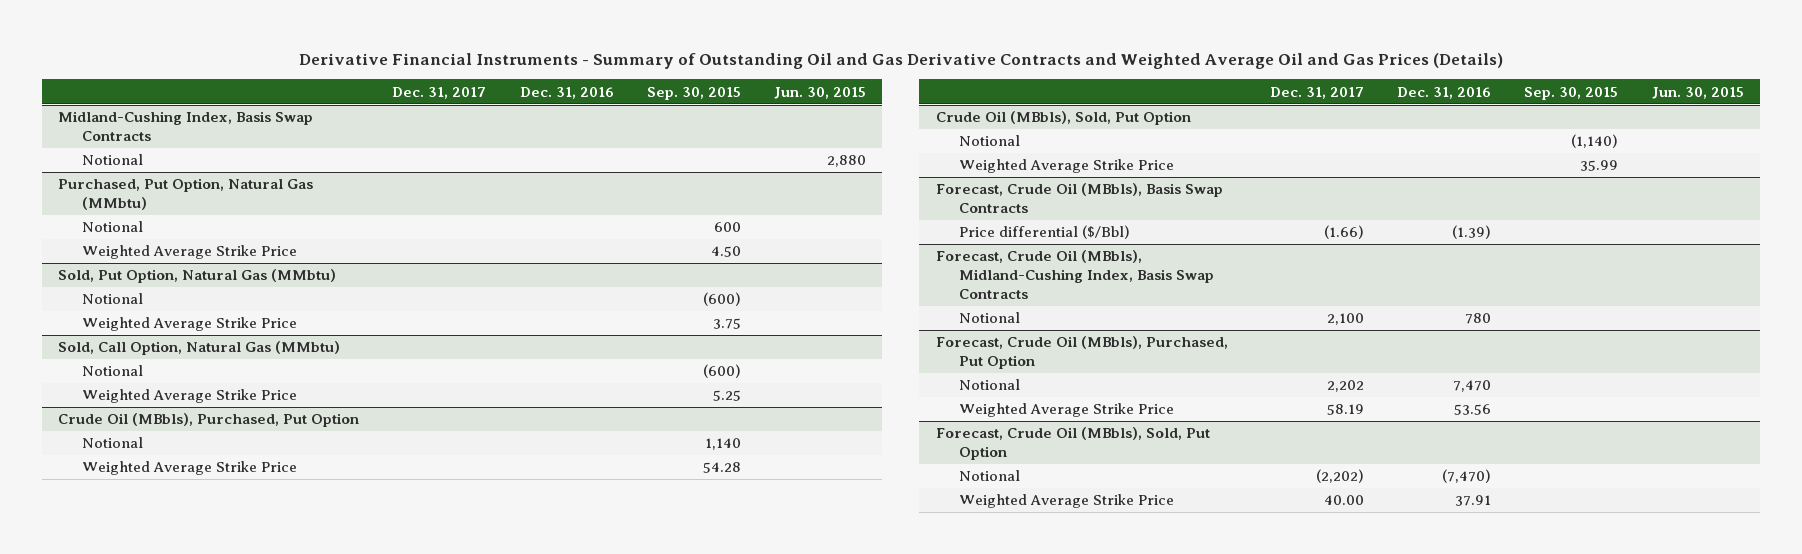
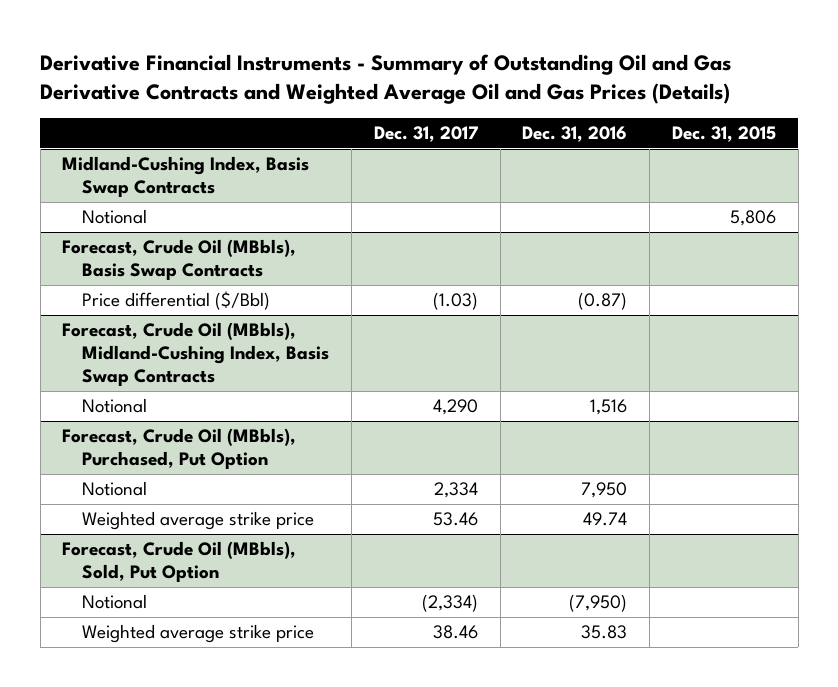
[646,86,741,100] Sep. 30, 2015 -> none
[773,86,866,99] Jun. 30, 2015 -> none
none -> [671,126,776,143] Dec. 31, 2015
[58,178,314,210] Purchased, Put Option, Natural Gas (MMbtu) -> none
[81,221,143,233] Notional -> none
[81,245,297,260] Weighted Average Strike Price -> none
[58,269,337,284] Sold, Put Option, Natural Gas (MMbtu) -> none
[81,293,143,305] Notional -> none
[81,317,297,332] Weighted Average Strike Price -> none
[58,341,341,356] Sold, Call Option, Natural Gas (MMbtu) -> none
[81,365,143,377] Notional -> none
[81,389,297,404] Weighted Average Strike Price -> none
[58,413,360,428] Crude Oil (MBbls), Purchased, Put Option -> none
[81,437,143,449] Notional -> none
[81,461,297,476] Weighted Average Strike Price -> none
[935,111,1191,126] Crude Oil (MBbls), Sold, Put Option -> none
[959,135,1021,147] Notional -> none
[959,159,1175,174] Weighted Average Strike Price -> none
[1324,225,1365,240] (1.66) -> [432,292,478,311] (1.03)
[1452,225,1492,240] (1.39) -> [578,292,628,311] (0.87)
[1327,313,1365,326] 2,100 -> [432,399,478,416] 4,290
[1465,313,1492,325] 780 -> [590,399,628,416] 1,516
[1327,380,1365,393] 2,202 -> [433,482,478,499] 2,334
[1453,380,1492,393] 7,470 -> [581,482,628,499] 7,950
[959,403,1175,418] Weighted Average Strike Price -> [82,511,315,531] Weighted average strike price
[1327,404,1365,416] 58.19 -> [432,512,478,527] 53.46
[1454,404,1492,416] 53.56 -> [583,512,628,527] 49.74
[1316,469,1365,484] (2,202) -> [421,594,478,613] (2,334)
[1442,469,1492,484] (7,470) -> [569,594,628,613] (7,950)
[959,494,1175,509] Weighted Average Strike Price -> [82,624,315,644] Weighted average strike price
[1324,495,1365,506] 40.00 -> [432,625,478,640] 38.46
[1455,495,1492,507] 37.91 -> [581,625,628,640] 35.83

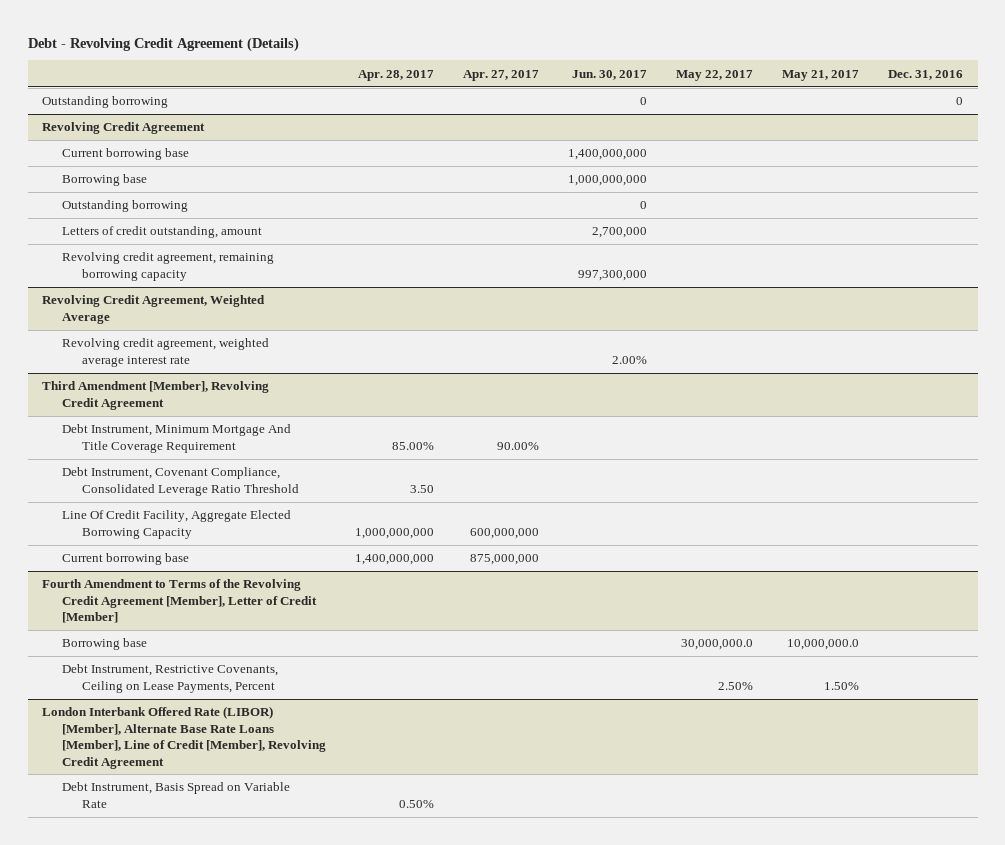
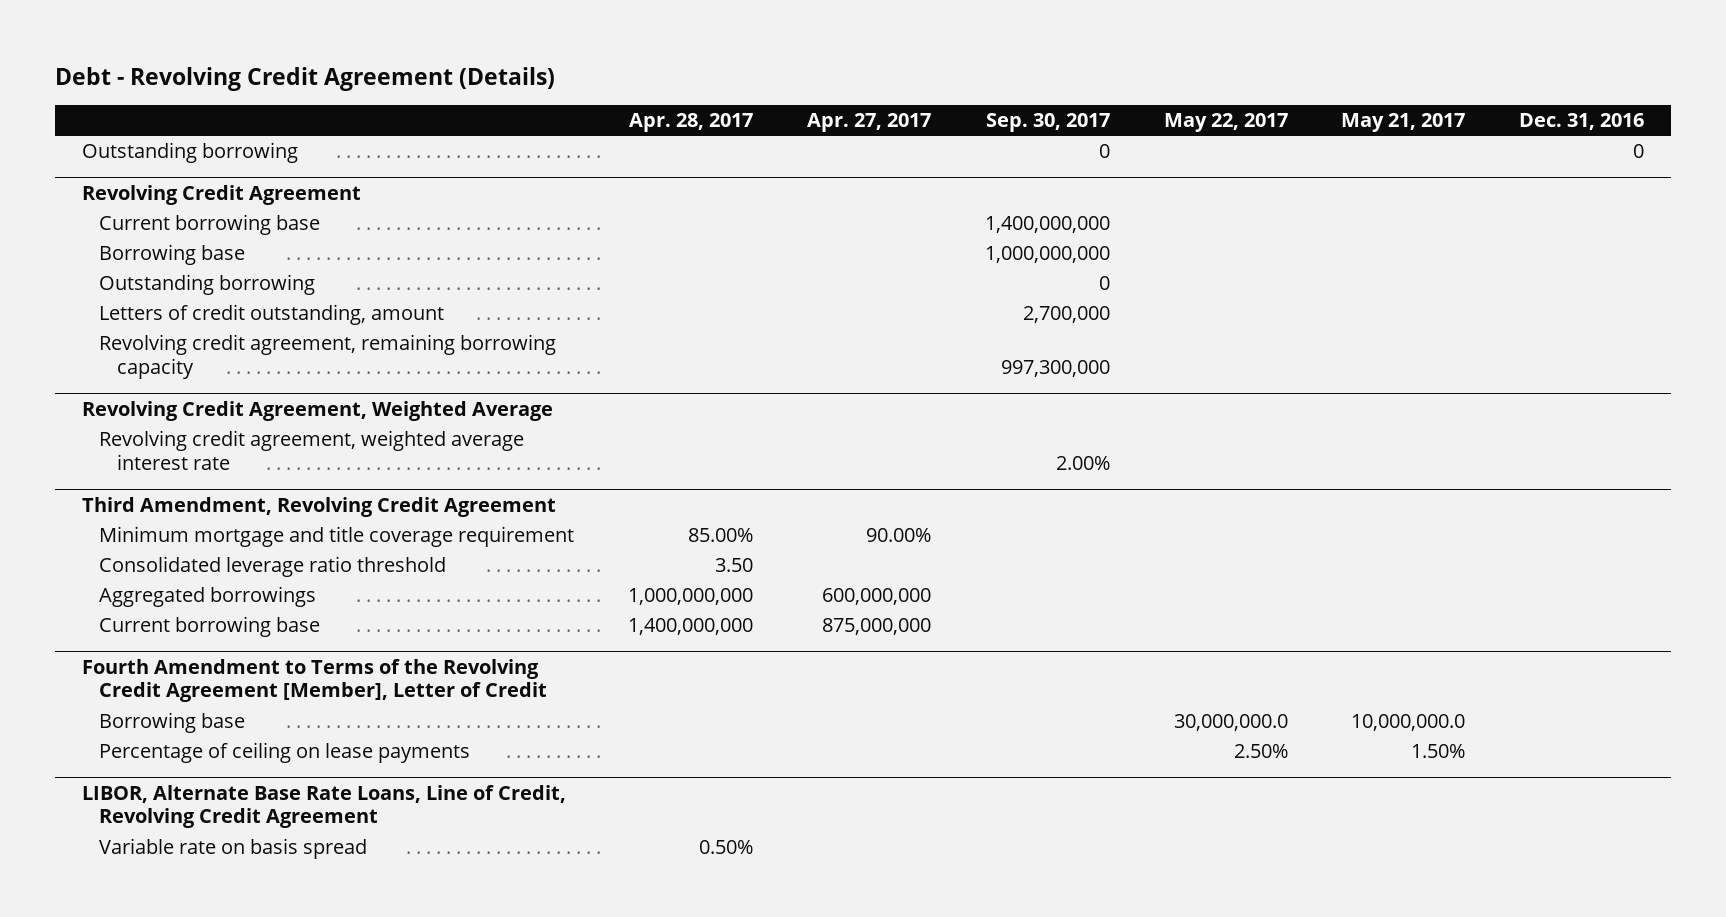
[572,69,648,80] Jun. 30, 2017 -> none
none -> [985,113,1110,133] Sep. 30, 2017
[42,381,270,410] Third Amendment [Member], Revolving Credit Agreement -> [81,496,556,517] Third Amendment, Revolving Credit Agreement
[62,424,292,453] Debt Instrument, Minimum Mortgage And Title Coverage Requirement -> [99,526,575,548] Minimum mortgage and title coverage requirement
[62,467,300,496] Debt Instrument, Covenant Compliance, Consolidated Leverage Ratio Threshold -> [99,556,447,578] Consolidated leverage ratio threshold
[62,510,292,539] Line Of Credit Facility, Aggregate Elected Borrowing Capacity -> [99,586,317,608] Aggregated borrowings
[42,579,318,624] Fourth Amendment to Terms of the Revolving Credit Agreement [Member], Letter of Credit [Member] -> [81,658,548,703] Fourth Amendment to Terms of the Revolving Credit Agreement [Member], Letter of Credit
[62,664,279,693] Debt Instrument, Restrictive Covenants, Ceiling on Lease Payments, Percent -> [99,742,471,764] Percentage of ceiling on lease payments
[42,706,327,769] London Interbank Offered Rate (LIBOR) [Member], Alternate Base Rate Loans [Member], Line of Credit [Member], Revolving Credit Agreement -> [81,784,566,829] LIBOR, Alternate Base Rate Loans, Line of Credit, Revolving Credit Agreement
[62,782,291,808] Debt Instrument, Basis Spread on Variable Rate -> [99,838,368,860] Variable rate on basis spread

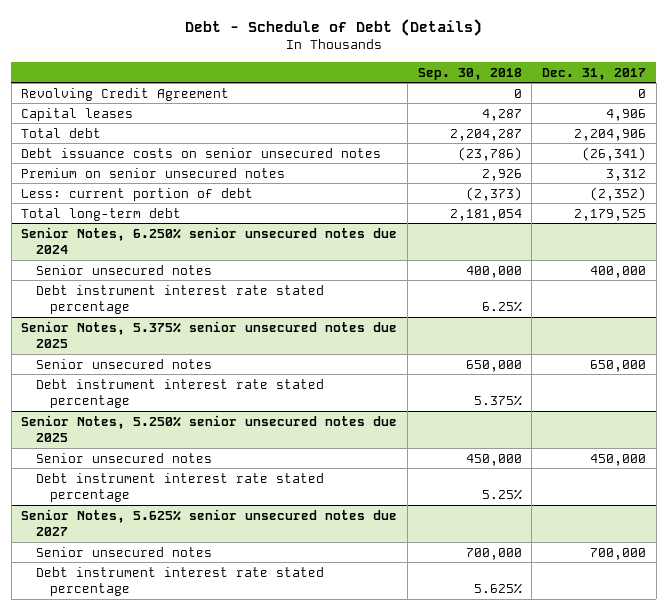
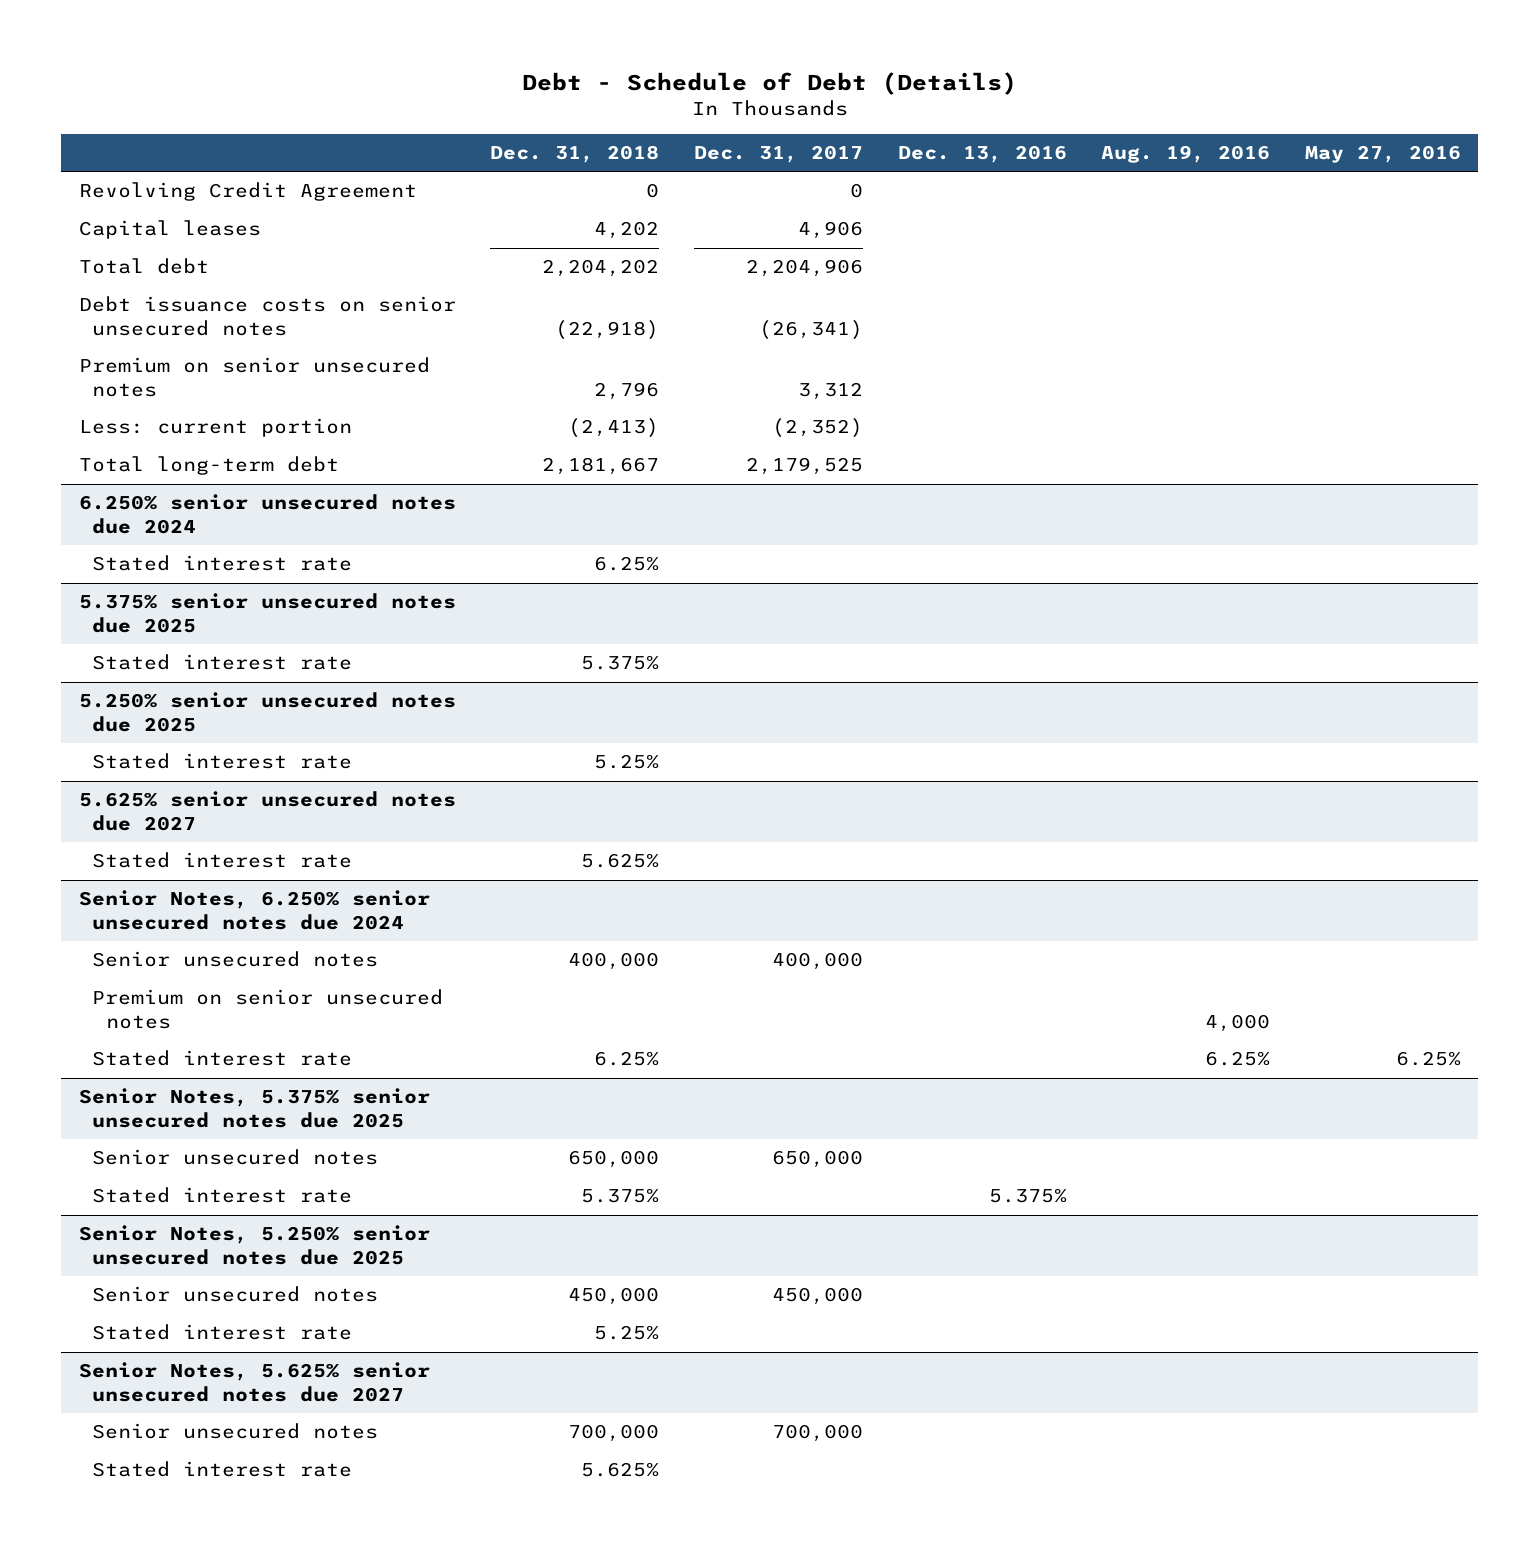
[417,67,522,80] Sep. 30, 2018 -> none
none -> [490,145,660,164] Dec. 31, 2018
none -> [897,145,1067,164] Dec. 13, 2016
none -> [1101,145,1271,164] Aug. 19, 2016
none -> [1305,145,1462,164] May 27, 2016
[21,187,254,201] Less: current portion of debt -> [78,418,352,438] Less: current portion
none -> [78,494,456,535] 6.250% senior unsecured notes due 2024
none -> [92,555,353,572] Stated interest rate
none -> [78,593,456,634] 5.375% senior unsecured notes due 2025
none -> [92,654,353,671] Stated interest rate
none -> [78,692,456,733] 5.250% senior unsecured notes due 2025
none -> [92,753,353,770] Stated interest rate
none -> [78,791,456,832] 5.625% senior unsecured notes due 2027
none -> [92,852,353,869] Stated interest rate
none -> [92,989,444,1030] Premium on senior unsecured notes
[35,284,324,315] Debt instrument interest rate stated percentage -> [92,1050,353,1067] Stated interest rate
[35,378,324,409] Debt instrument interest rate stated percentage -> [92,1187,353,1204] Stated interest rate
[35,472,324,503] Debt instrument interest rate stated percentage -> [92,1324,353,1341] Stated interest rate
[35,566,324,597] Debt instrument interest rate stated percentage -> [92,1461,353,1478] Stated interest rate

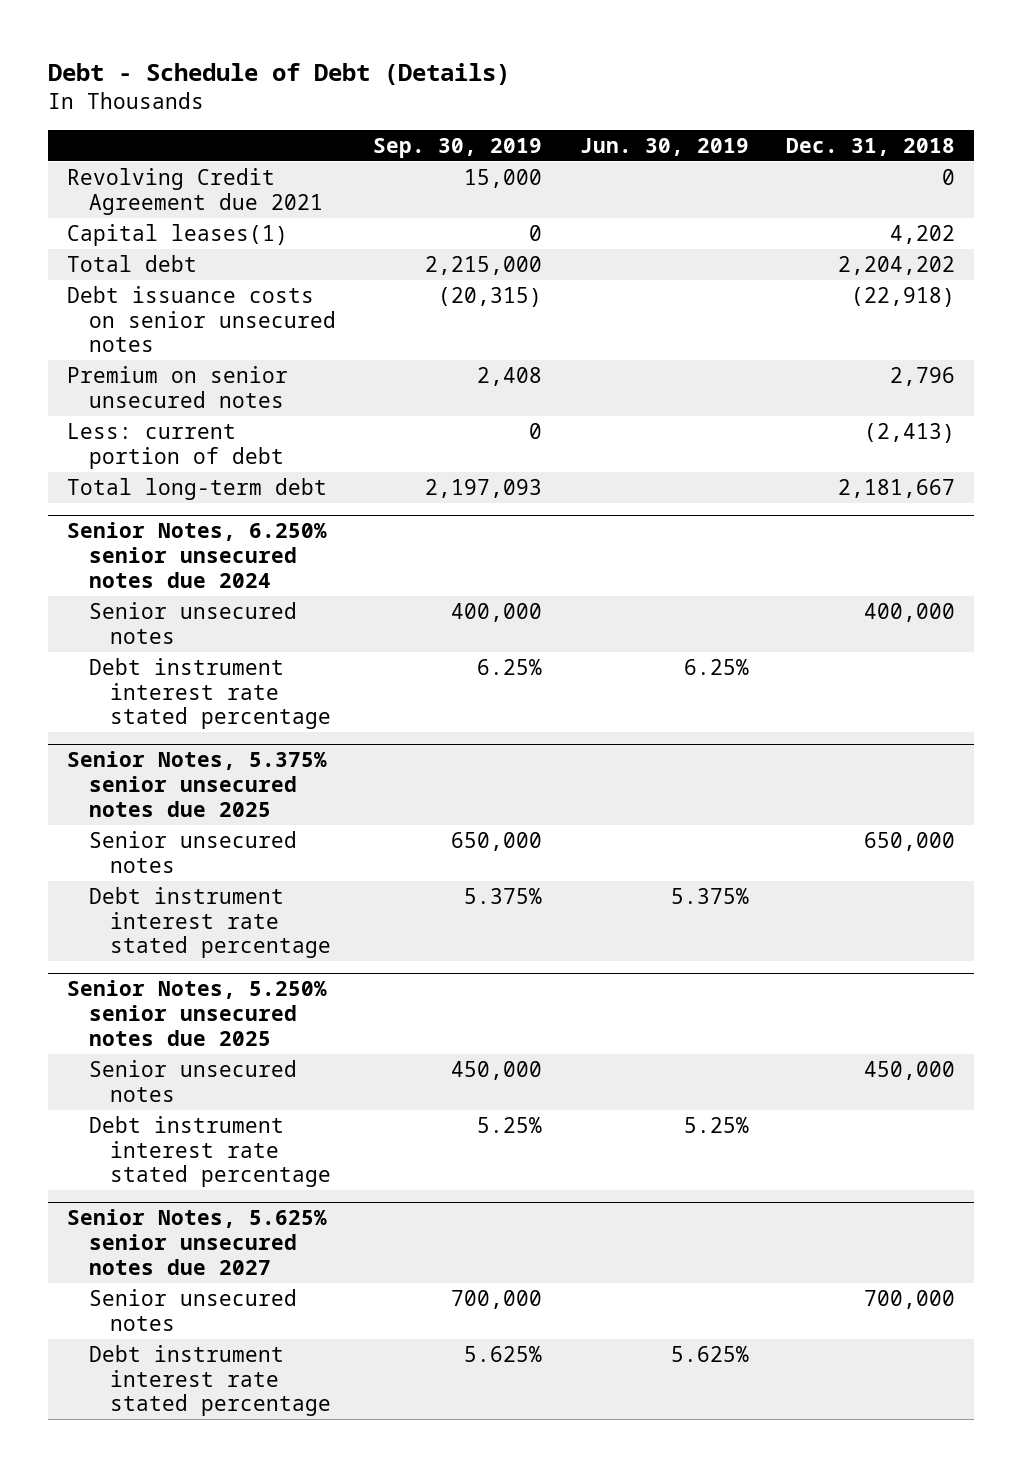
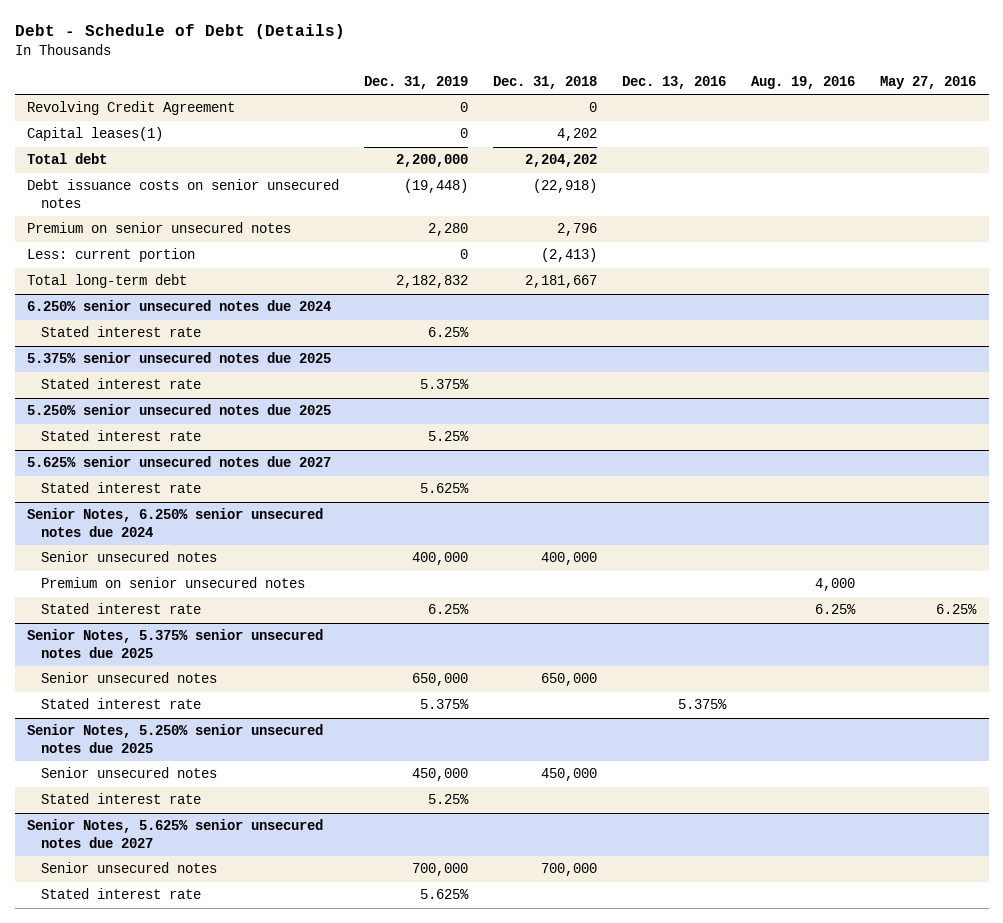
[373,137,543,158] Sep. 30, 2019 -> none
[579,137,749,156] Jun. 30, 2019 -> none
none -> [364,75,469,89] Dec. 31, 2019
none -> [622,75,727,89] Dec. 13, 2016
none -> [751,75,856,89] Aug. 19, 2016
none -> [880,75,977,89] May 27, 2016
[67,167,323,215] Revolving Credit Agreement due 2021 -> [27,101,236,116] Revolving Credit Agreement
[67,422,284,469] Less: current portion of debt -> [27,248,196,263] Less: current portion
none -> [27,300,332,312] 6.250% senior unsecured notes due 2024
none -> [41,326,202,338] Stated interest rate
none -> [27,352,332,364] 5.375% senior unsecured notes due 2025
none -> [41,378,202,390] Stated interest rate
none -> [27,404,332,416] 5.250% senior unsecured notes due 2025
none -> [41,430,202,442] Stated interest rate
none -> [27,456,332,468] 5.625% senior unsecured notes due 2027
none -> [41,482,202,494] Stated interest rate
none -> [41,577,306,589] Premium on senior unsecured notes
[88,657,332,730] Debt instrument interest rate stated percentage -> [41,603,202,615] Stated interest rate
[88,886,332,959] Debt instrument interest rate stated percentage -> [41,698,202,710] Stated interest rate
[88,1115,332,1188] Debt instrument interest rate stated percentage -> [41,793,202,805] Stated interest rate
[88,1344,332,1417] Debt instrument interest rate stated percentage -> [41,888,202,900] Stated interest rate

